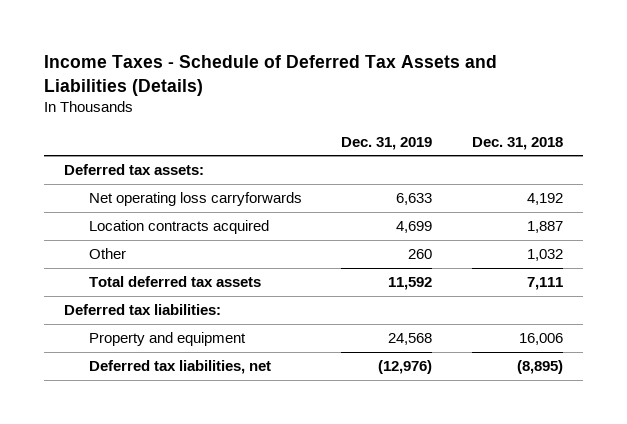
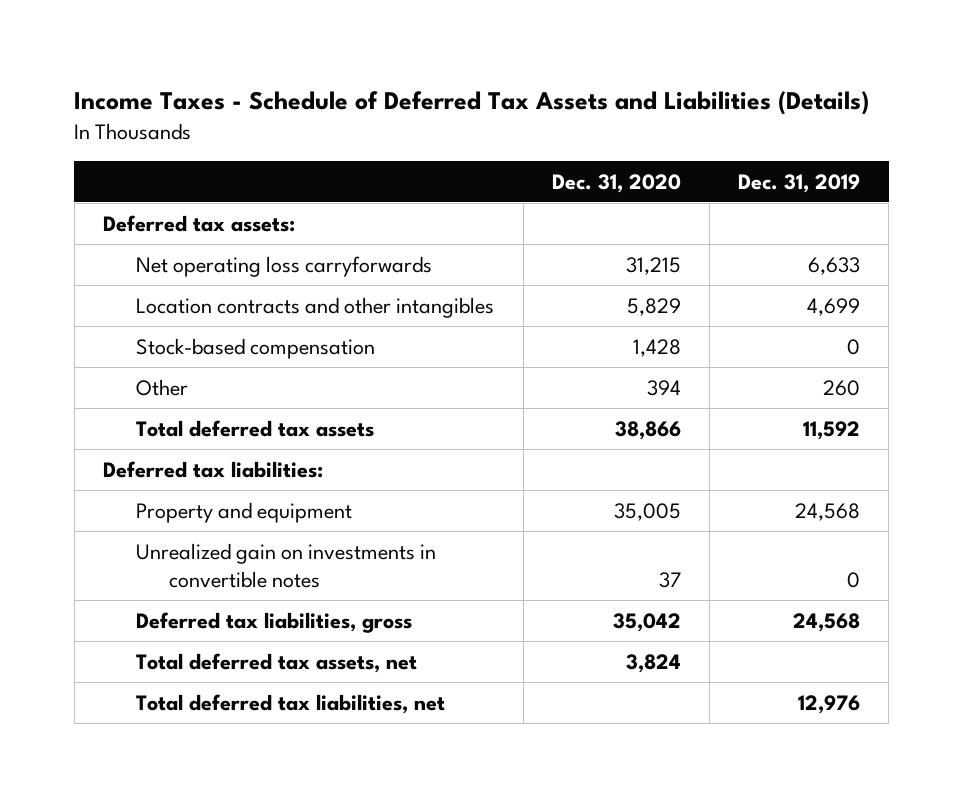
[471,136,563,150] Dec. 31, 2018 -> none
none -> [551,173,681,193] Dec. 31, 2020
[88,220,269,235] Location contracts acquired -> [136,296,495,318] Location contracts and other intangibles
none -> [136,337,376,359] Stock-based compensation
none -> [136,542,437,589] Unrealized gain on investments in convertible notes
none -> [136,611,413,633] Deferred tax liabilities, gross
none -> [136,652,418,673] Total deferred tax assets, net
[88,360,271,375] Deferred tax liabilities, net -> [136,693,446,714] Total deferred tax liabilities, net
[378,360,433,375] (12,976) -> [798,694,861,714] 12,976

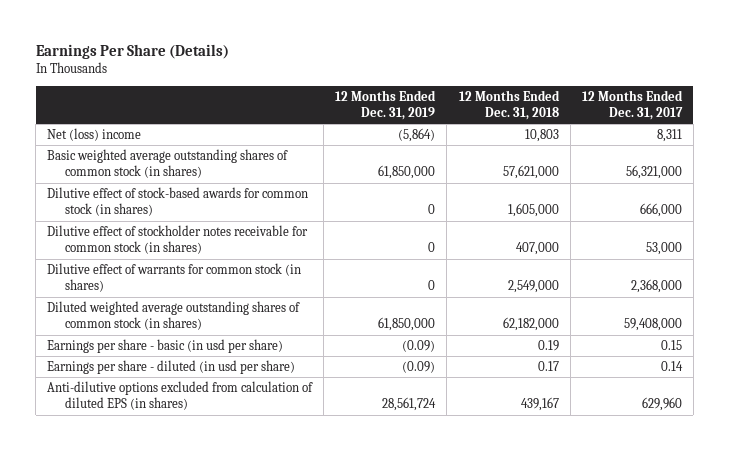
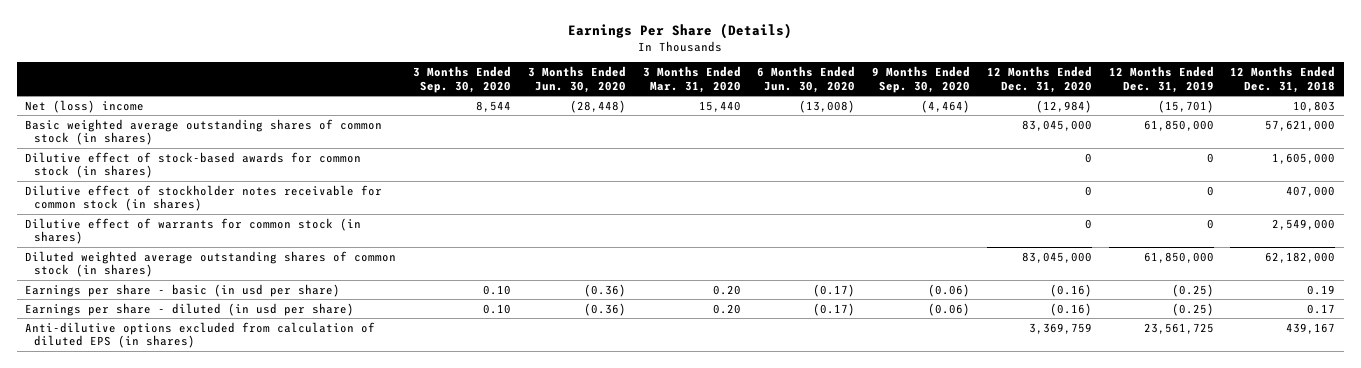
[581,89,683,121] 12 Months Ended Dec. 31, 2017 -> none
none -> [413,65,512,93] 3 Months Ended Sep. 30, 2020
none -> [527,65,626,93] 3 Months Ended Jun. 30, 2020
none -> [642,65,741,93] 3 Months Ended Mar. 31, 2020
none -> [757,65,856,93] 6 Months Ended Jun. 30, 2020
none -> [872,65,971,93] 9 Months Ended Sep. 30, 2020
none -> [986,65,1092,93] 12 Months Ended Dec. 31, 2020
[398,128,436,143] (5,864) -> [1157,99,1214,113] (15,701)
[402,340,436,353] (0.09) -> [1171,283,1214,297] (0.25)
[402,361,436,374] (0.09) -> [1171,302,1214,316] (0.25)
[382,397,437,412] 28,561,724 -> [1143,322,1214,334] 23,561,725

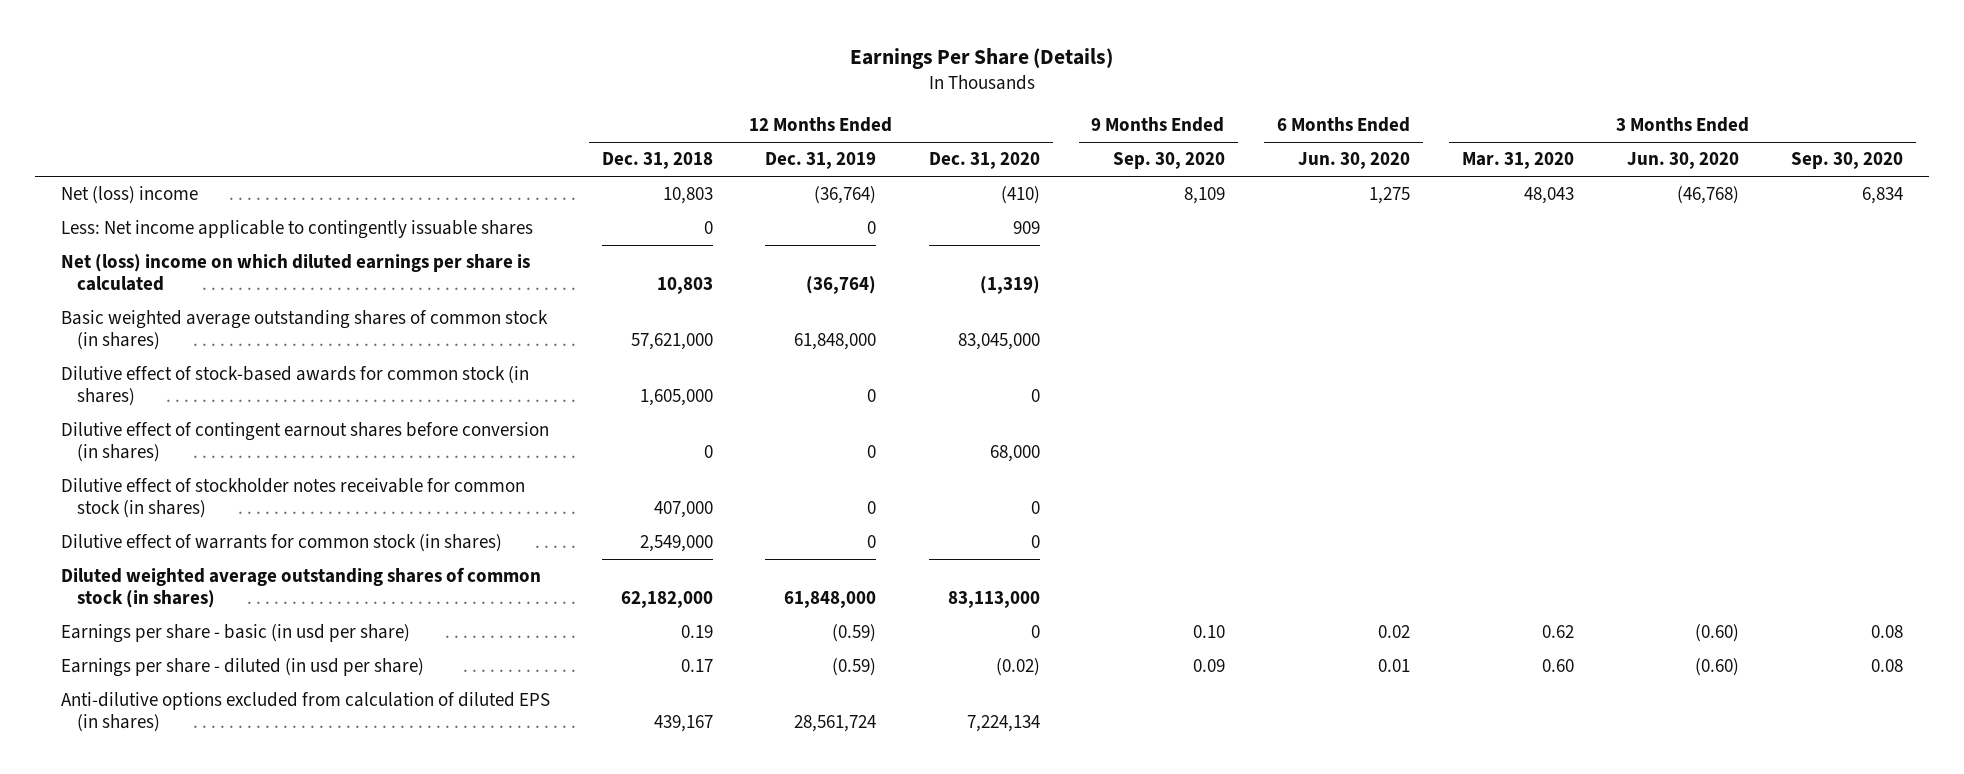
[476,100,512,112] 8,544 -> [1861,187,1903,205] 6,834
[569,99,626,113] (28,448) -> [1676,186,1739,205] (46,768)
[698,100,741,112] 15,440 -> [1524,187,1575,205] 48,043
[799,99,856,113] (13,008) -> [1369,187,1411,205] 1,275
[921,99,971,113] (4,464) -> [1183,187,1225,205] 8,109
[1035,99,1092,113] (12,984) -> [1000,186,1040,205] (410)
[1157,99,1214,113] (15,701) -> [814,186,877,205] (36,764)
none -> [60,220,533,240] Less: Net income applicable to contingently issuable shares
none -> [60,254,530,292] Net (loss) income on which diluted earnings per share is calculated
[1143,119,1214,131] 61,850,000 -> [794,333,877,351] 61,848,000
none -> [60,422,549,463] Dilutive effect of contingent earnout shares before conversion (in shares)
[1021,251,1092,263] 83,045,000 -> [947,591,1040,609] 83,113,000
[1143,251,1214,263] 61,850,000 -> [784,591,877,609] 61,848,000
[483,284,512,295] 0.10 -> [1870,625,1903,639] 0.08
[583,283,626,297] (0.36) -> [1694,624,1739,643] (0.60)
[712,284,741,295] 0.20 -> [1542,625,1575,639] 0.62
[813,283,856,297] (0.17) -> [1378,625,1411,639] 0.02
[928,283,971,297] (0.06) -> [1192,625,1225,639] 0.10
[1049,283,1092,297] (0.16) -> [1030,625,1040,639] 0
[1171,283,1214,297] (0.25) -> [832,624,877,643] (0.59)
[483,303,512,314] 0.10 -> [1870,659,1903,673] 0.08
[583,302,626,316] (0.36) -> [1694,658,1739,677] (0.60)
[712,303,741,314] 0.20 -> [1542,659,1575,673] 0.60
[813,302,856,316] (0.17) -> [1378,659,1411,673] 0.01
[928,302,971,316] (0.06) -> [1192,659,1225,673] 0.09
[1049,302,1092,316] (0.16) -> [995,658,1040,677] (0.02)
[1171,302,1214,316] (0.25) -> [832,658,877,677] (0.59)
[1028,322,1092,334] 3,369,759 -> [966,715,1040,733] 7,224,134
[1143,322,1214,334] 23,561,725 -> [794,715,877,733] 28,561,724

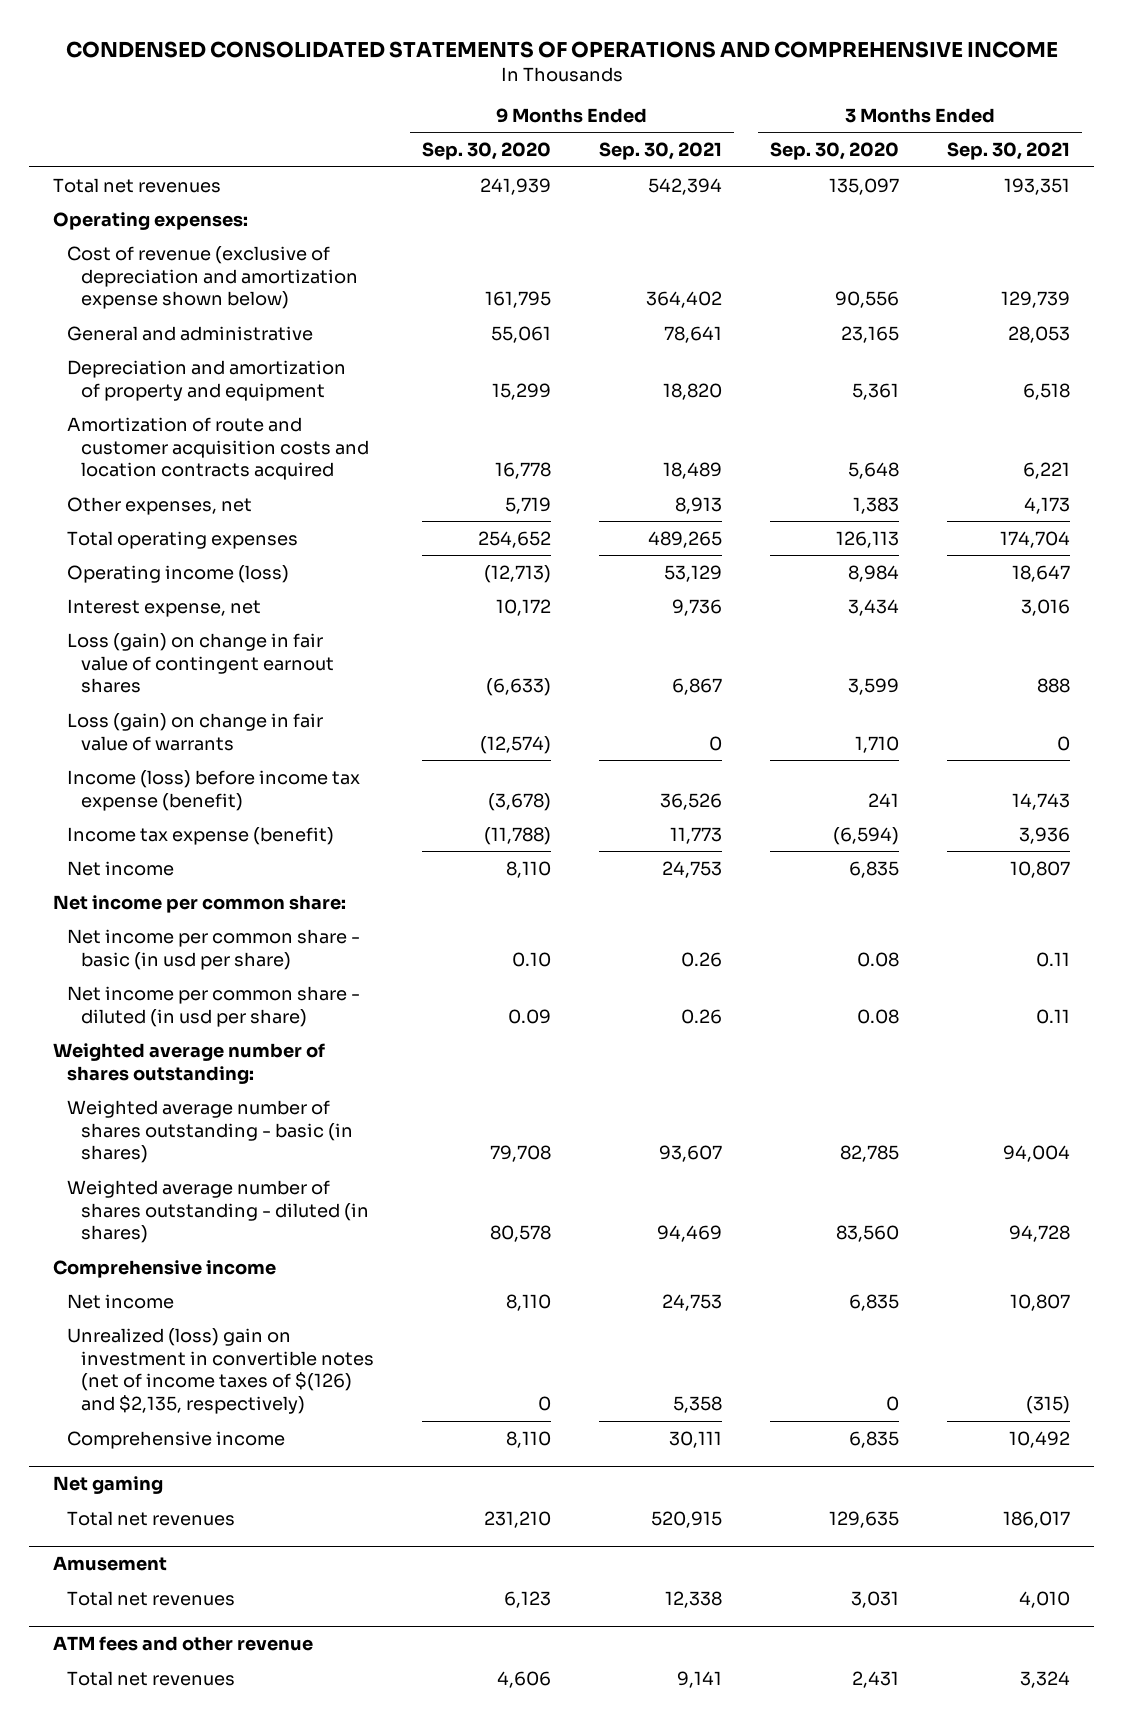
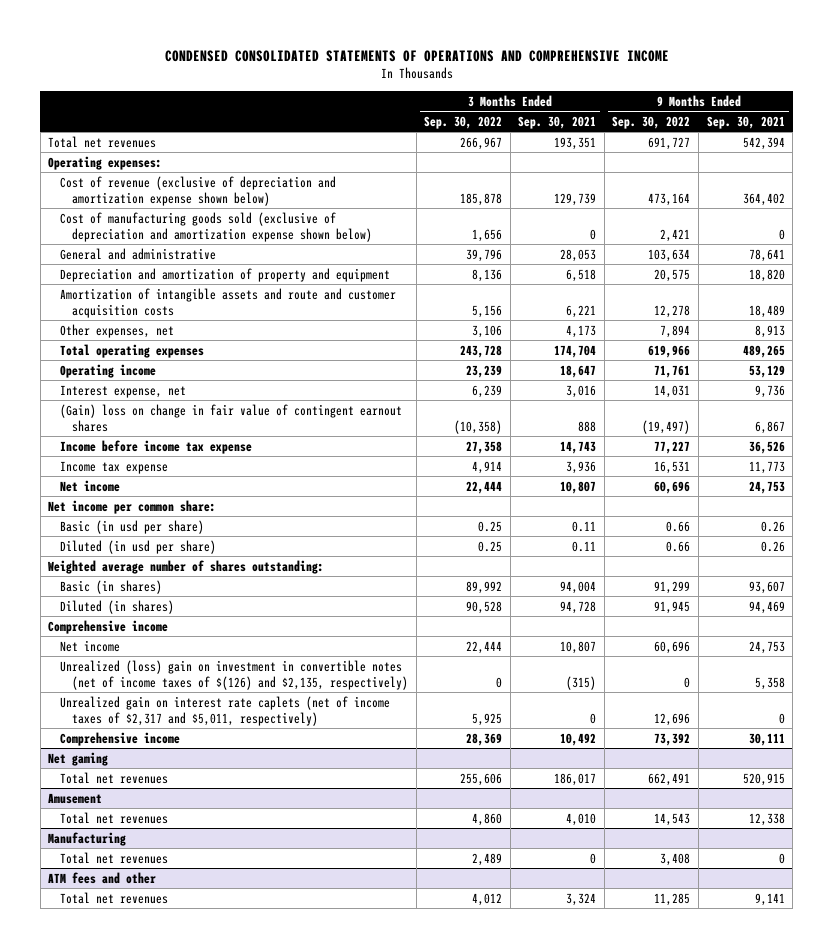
[421,142,551,161] Sep. 30, 2020 -> none
[770,142,900,161] Sep. 30, 2020 -> none
none -> [424,115,503,129] Sep. 30, 2022
none -> [612,115,691,129] Sep. 30, 2022
none -> [60,211,372,242] Cost of manufacturing goods sold (exclusive of depreciation and amortization expense shown below)
[66,416,369,481] Amortization of route and customer acquisition costs and location contracts acquired -> [60,287,397,318] Amortization of intangible assets and route and customer acquisition costs
[66,564,289,583] Operating income (loss) -> [60,363,157,378] Operating income
[66,712,323,751] Loss (gain) on change in fair value of warrants -> none
[66,632,334,694] Loss (gain) on change in fair value of contingent earnout shares -> [60,403,403,432] (Gain) loss on change in fair value of contingent earnout shares
[66,769,360,811] Income (loss) before income tax expense (benefit) -> [60,439,253,454] Income before income tax expense
[66,826,334,845] Income tax expense (benefit) -> [60,460,169,474] Income tax expense
[66,928,360,970] Net income per common share - basic (in usd per share) -> [60,519,205,534] Basic (in usd per share)
[66,985,360,1027] Net income per common share - diluted (in usd per share) -> [60,539,217,554] Diluted (in usd per share)
[66,1099,353,1164] Weighted average number of shares outstanding - basic (in shares) -> [60,579,163,594] Basic (in shares)
[66,1179,369,1244] Weighted average number of shares outstanding - diluted (in shares) -> [60,599,175,614] Diluted (in shares)
none -> [60,695,391,726] Unrealized gain on interest rate caplets (net of income taxes of $2,317 and $5,011, respectively)
none -> [48,831,127,846] Manufacturing
none -> [60,851,169,864] Total net revenues
[52,1636,313,1652] ATM fees and other revenue -> [48,871,157,884] ATM fees and other

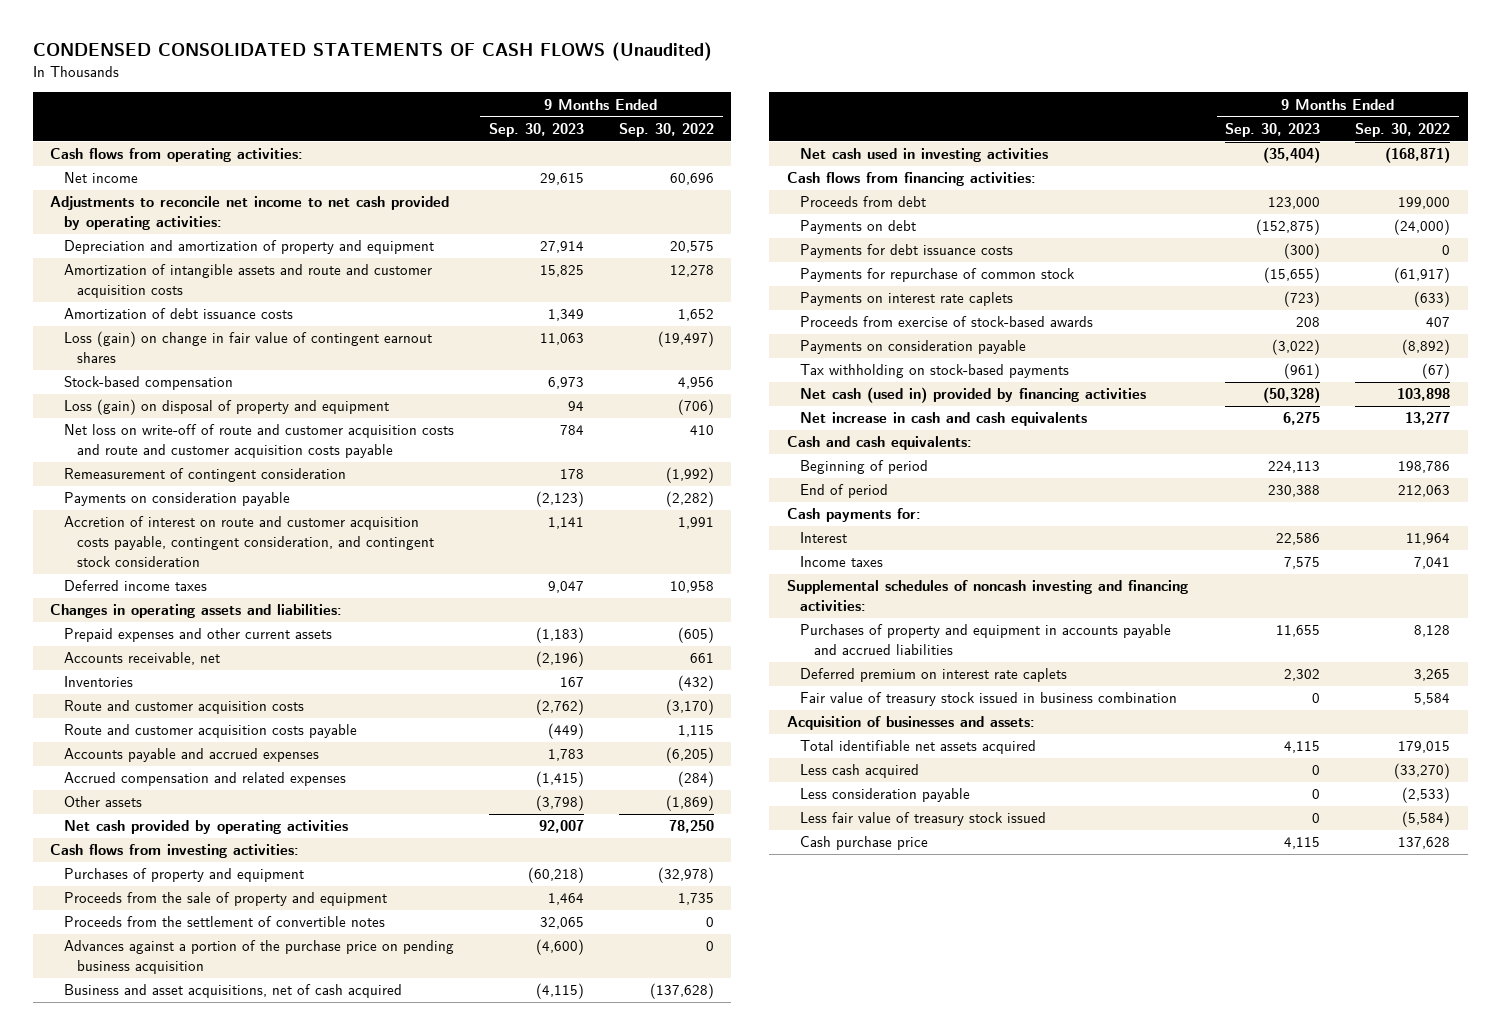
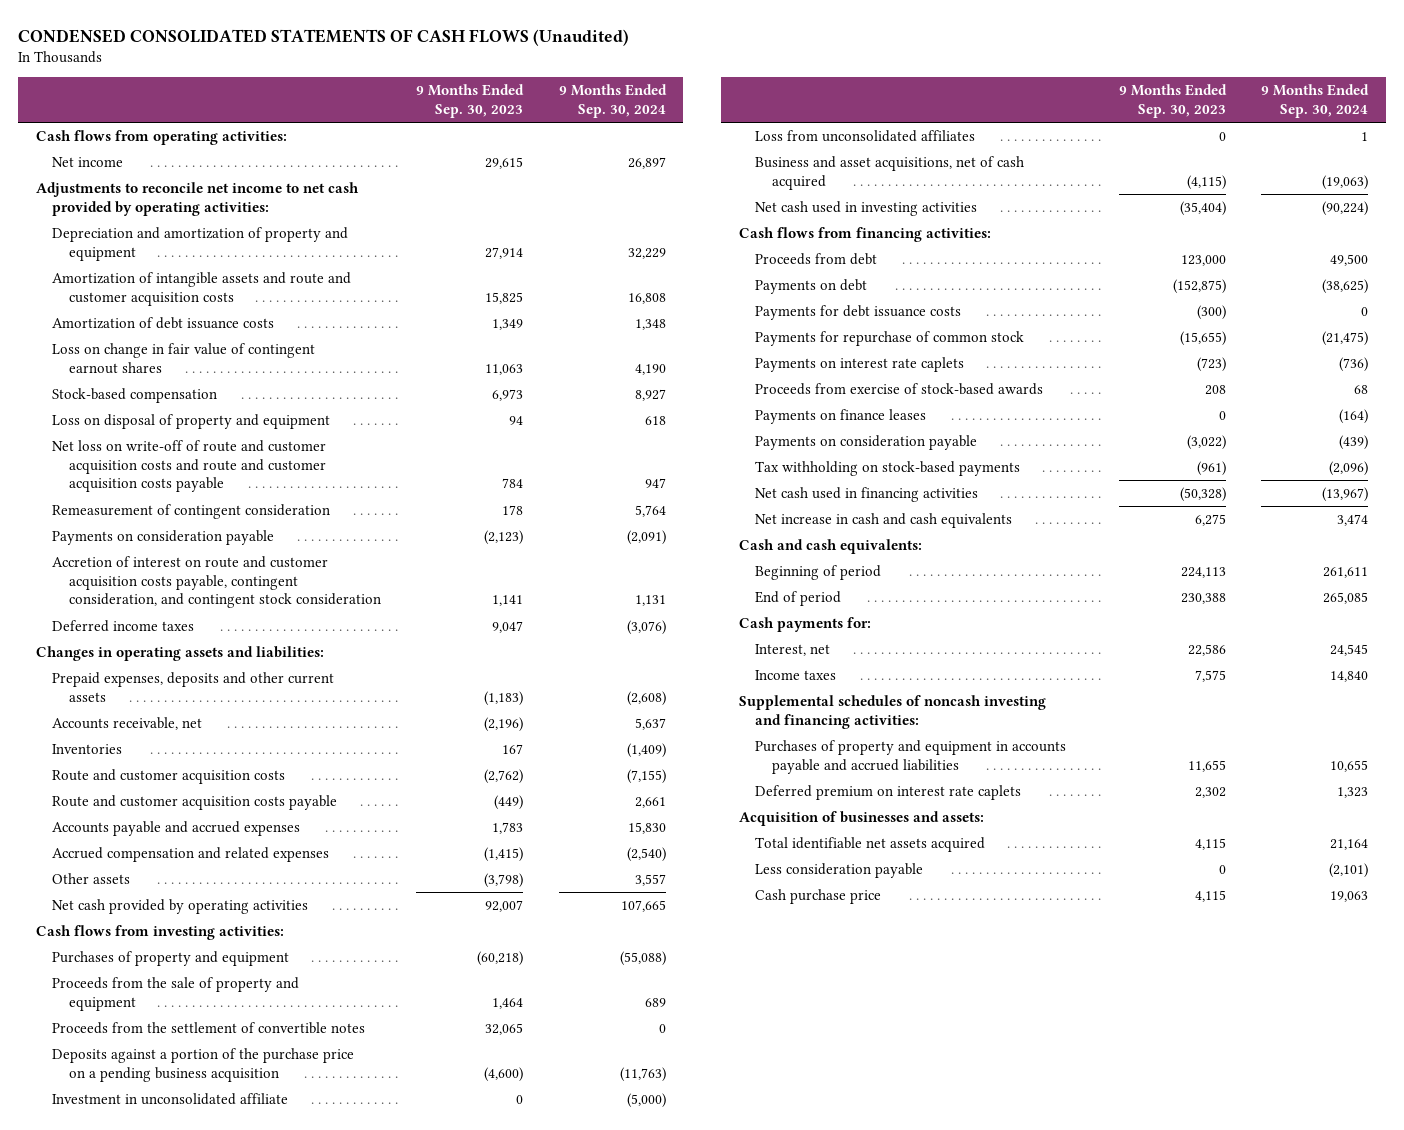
[618,122,714,137] Sep. 30, 2022 -> none
none -> [558,84,667,118] 9 Months Ended Sep. 30, 2024
[63,331,432,364] Loss (gain) on change in fair value of contingent earnout shares -> [52,343,316,374] Loss on change in fair value of contingent earnout shares
[63,399,389,416] Loss (gain) on disposal of property and equipment -> [52,414,331,430] Loss on disposal of property and equipment
[63,628,332,643] Prepaid expenses and other current assets -> [52,672,335,702] Prepaid expenses, deposits and other current assets
[63,940,454,975] Advances against a portion of the purchase price on pending business acquisition -> [52,1048,355,1082] Deposits against a portion of the purchase price on a pending business acquisition
none -> [52,1093,289,1106] Investment in unconsolidated affiliate
none -> [755,130,976,143] Loss from unconsolidated affiliates
none -> [755,409,927,425] Payments on finance leases
[800,387,1147,404] Net cash (used in) provided by financing activities -> [755,487,979,503] Net cash used in financing activities
[800,532,848,544] Interest -> [755,644,831,657] Interest, net
[800,692,1178,707] Fair value of treasury stock issued in business combination -> none
[800,764,920,779] Less cash acquired -> none
[800,812,1047,827] Less fair value of treasury stock issued -> none

